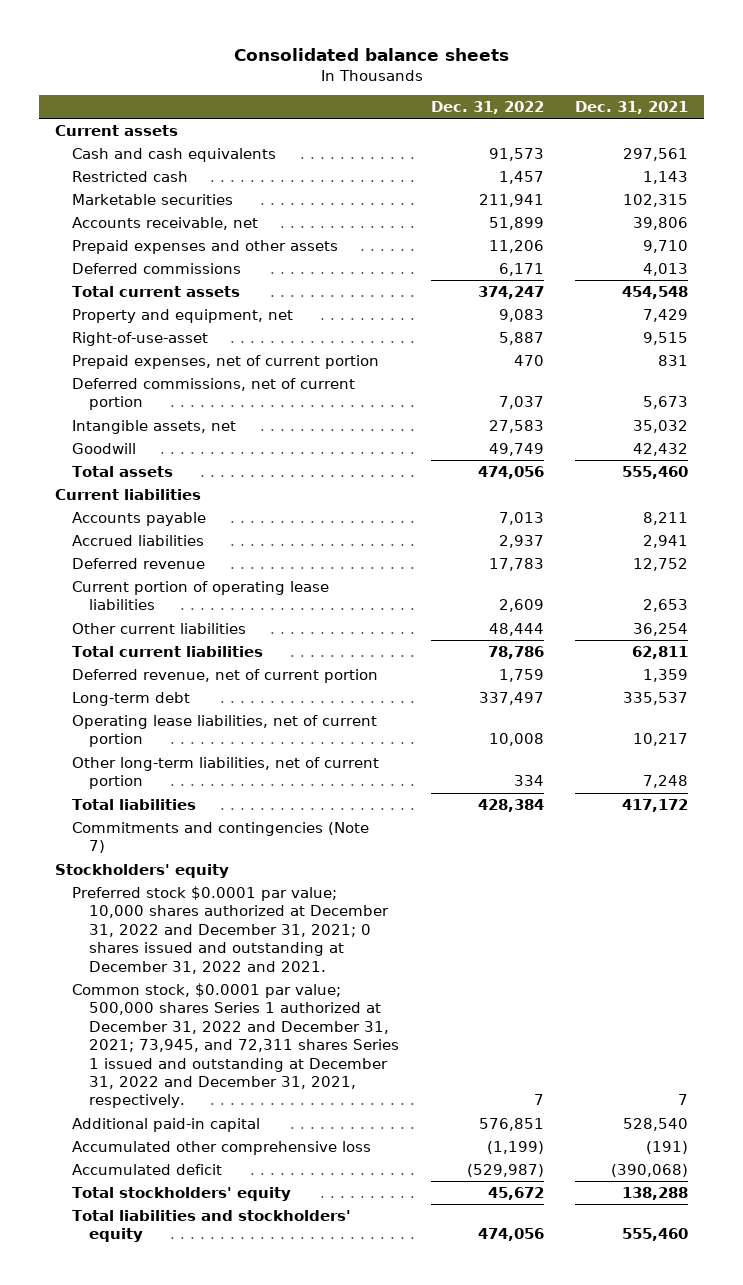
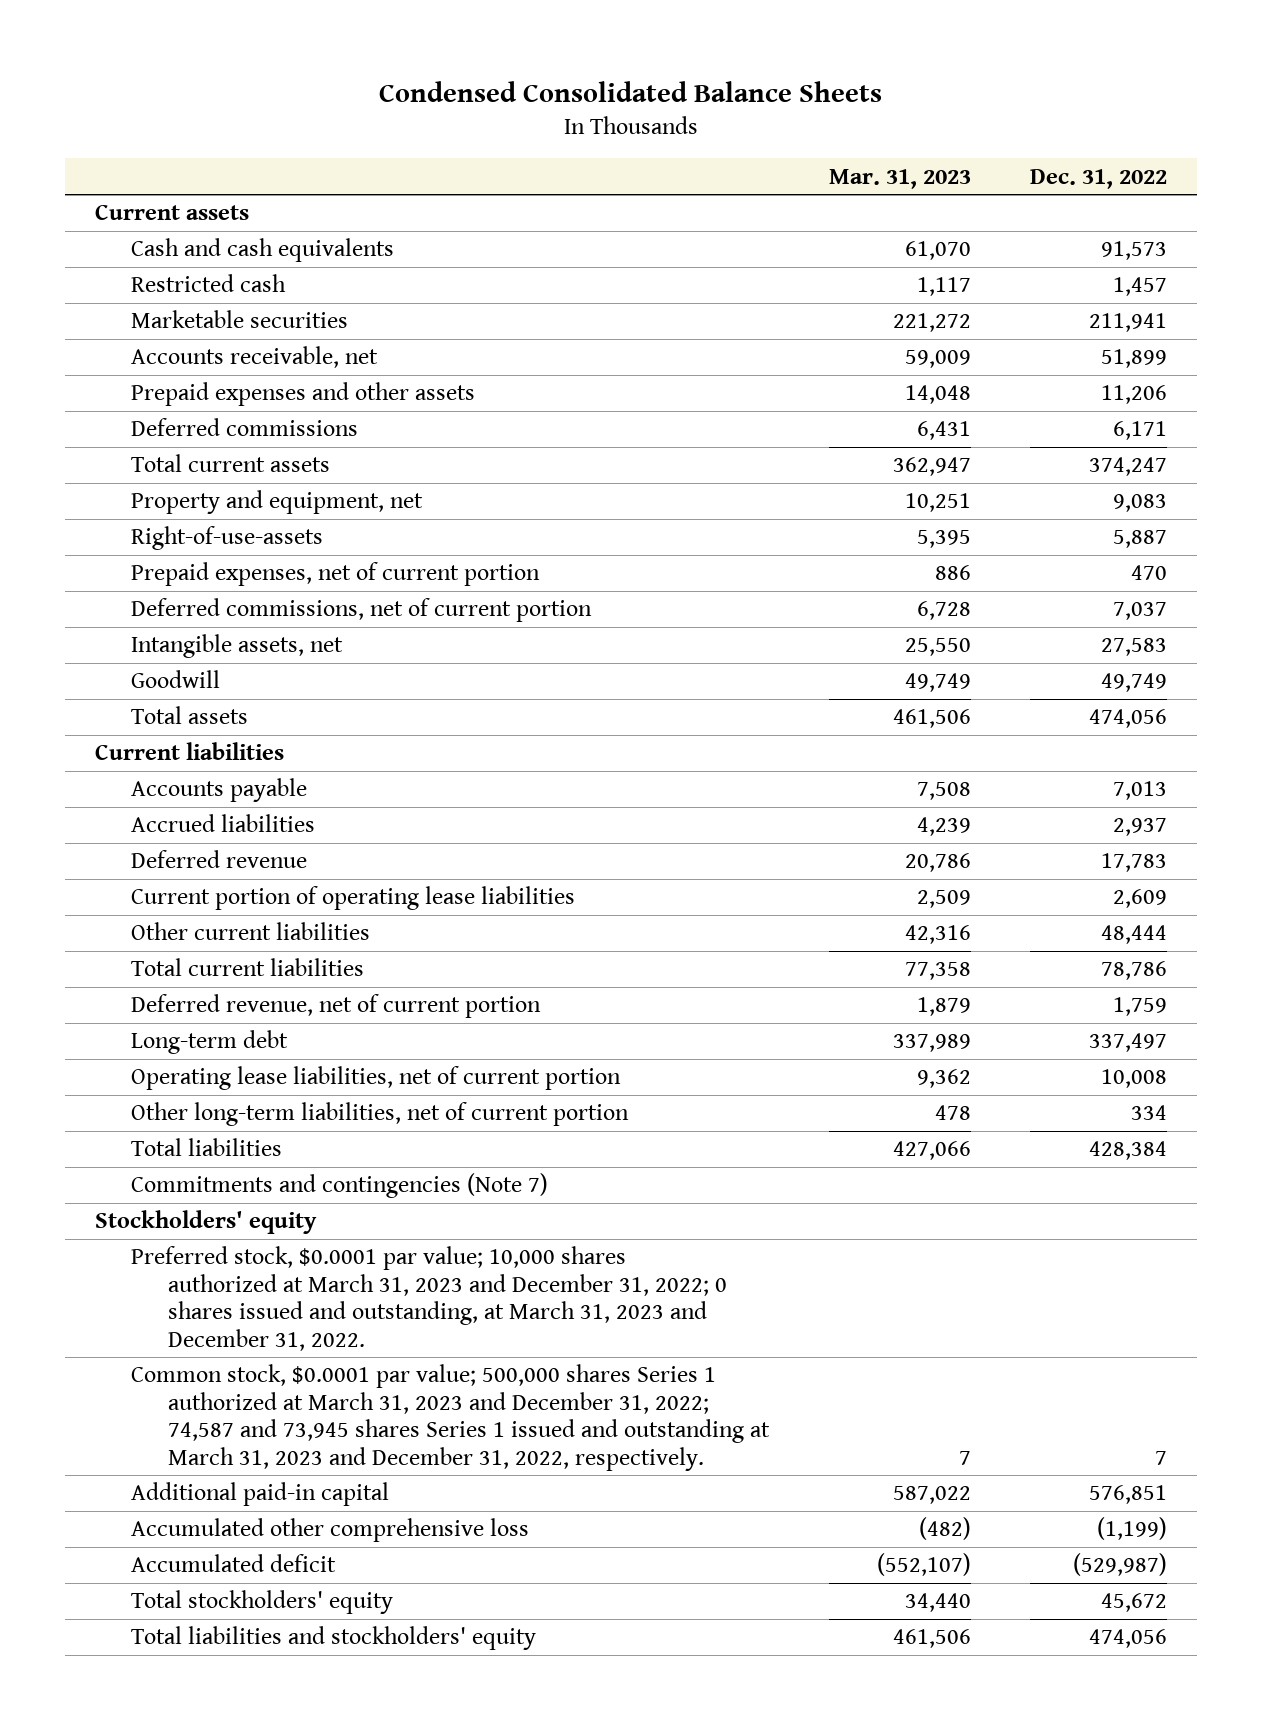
[233,48,509,62] Consolidated balance sheets -> [379,81,883,103] Condensed Consolidated Balance Sheets
[575,100,689,114] Dec. 31, 2021 -> none
none -> [828,168,971,189] Mar. 31, 2023
[72,331,209,346] Right-of-use-asset -> [131,526,324,551] Right-of-use-assets
[72,885,390,974] Preferred stock $0.0001 par value; 10,000 shares authorized at December 31, 2022 and December 31, 2021; 0 shares issued and outstanding at December 31, 2022 and 2021. -> [131,1246,728,1351] Preferred stock, $0.0001 par value; 10,000 shares authorized at March 31, 2023 and December 31, 2022; 0 shares issued and outstanding, at March 31, 2023 and December 31, 2022.
[72,982,400,1109] Common stock, $0.0001 par value; 500,000 shares Series 1 authorized at December 31, 2022 and December 31, 2021; 73,945, and 72,311 shares Series 1 issued and outstanding at December 31, 2022 and December 31, 2021, respectively. -> [131,1364,771,1471] Common stock, $0.0001 par value; 500,000 shares Series 1 authorized at March 31, 2023 and December 31, 2022; 74,587 and 73,945 shares Series 1 issued and outstanding at March 31, 2023 and December 31, 2022, respectively.

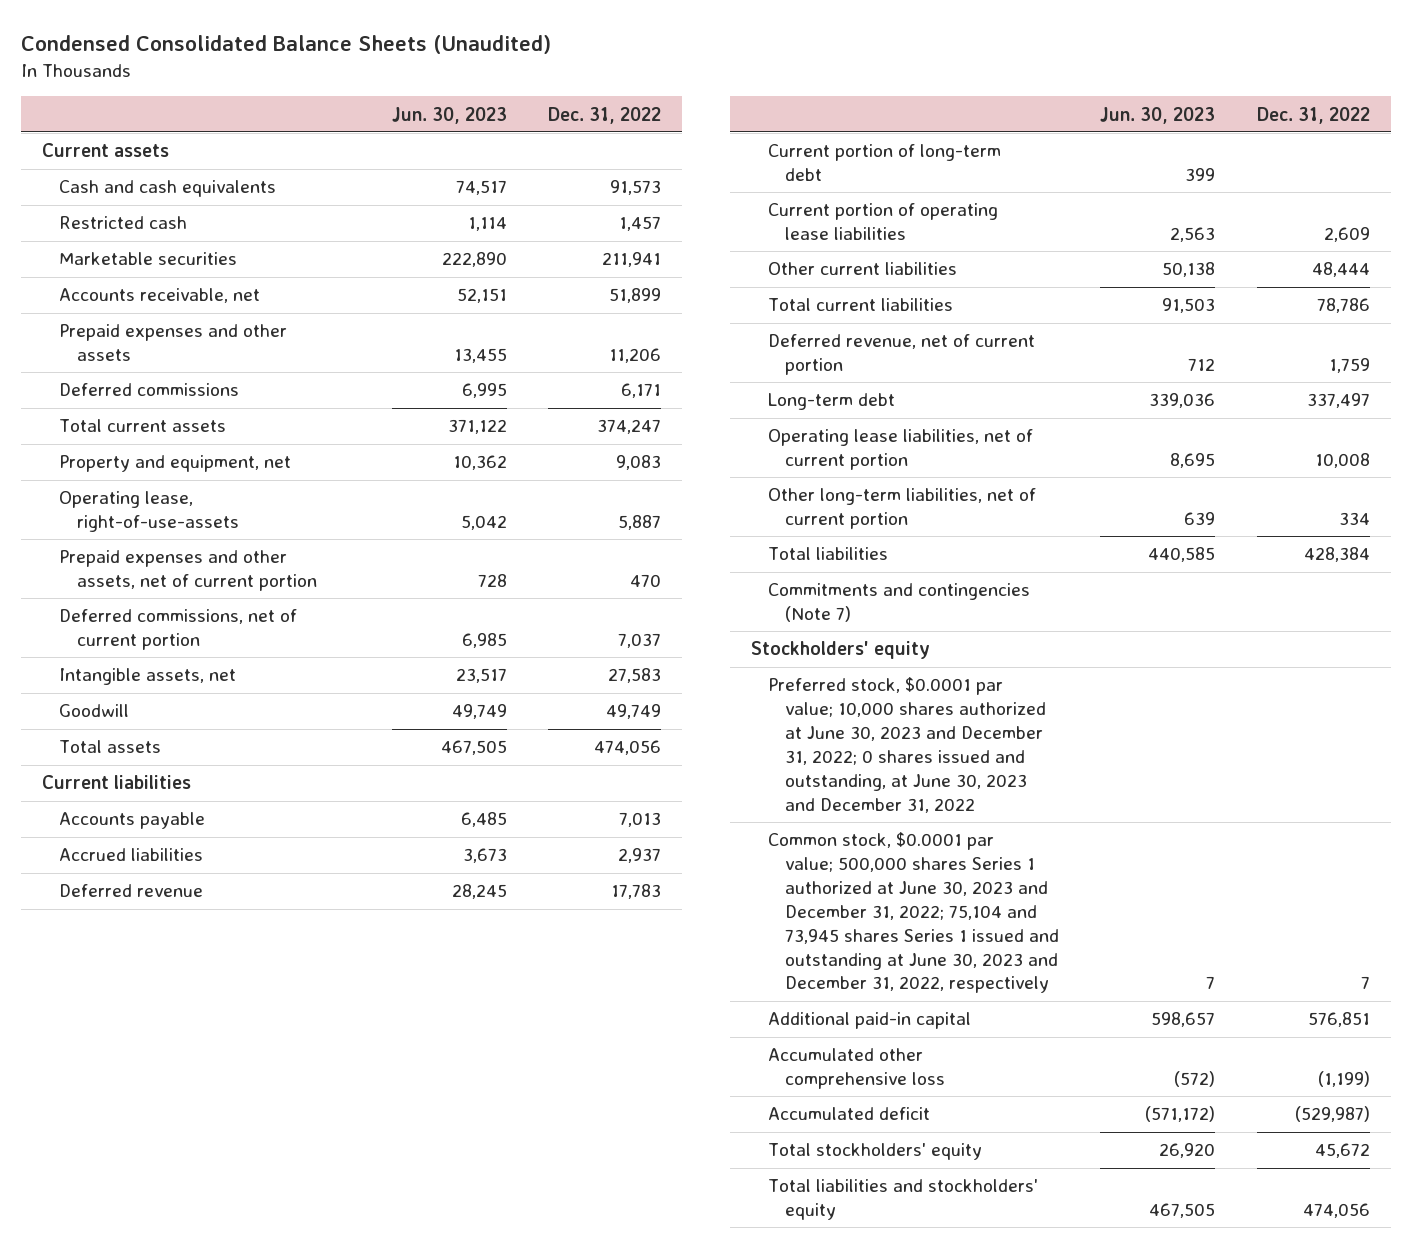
[379,81,883,103] Condensed Consolidated Balance Sheets -> [21,35,552,55] Condensed Consolidated Balance Sheets (Unaudited)
[828,168,971,189] Mar. 31, 2023 -> none
none -> [391,106,507,124] Jun. 30, 2023
[131,526,324,551] Right-of-use-assets -> [59,491,239,533] Operating lease, right-of-use-assets
[131,562,541,587] Prepaid expenses, net of current portion -> [59,550,317,592] Prepaid expenses and other assets, net of current portion
none -> [767,144,1001,182] Current portion of long-term debt
[131,1246,728,1351] Preferred stock, $0.0001 par value; 10,000 shares authorized at March 31, 2023 and December 31, 2022; 0 shares issued and outstanding, at March 31, 2023 and December 31, 2022. -> [767,677,1047,813] Preferred stock, $0.0001 par value; 10,000 shares authorized at June 30, 2023 and December 31, 2022; 0 shares issued and outstanding, at June 30, 2023 and December 31, 2022
[131,1364,771,1471] Common stock, $0.0001 par value; 500,000 shares Series 1 authorized at March 31, 2023 and December 31, 2022; 74,587 and 73,945 shares Series 1 issued and outstanding at March 31, 2023 and December 31, 2022, respectively. -> [767,832,1060,994] Common stock, $0.0001 par value; 500,000 shares Series 1 authorized at June 30, 2023 and December 31, 2022; 75,104 and 73,945 shares Series 1 issued and outstanding at June 30, 2023 and December 31, 2022, respectively

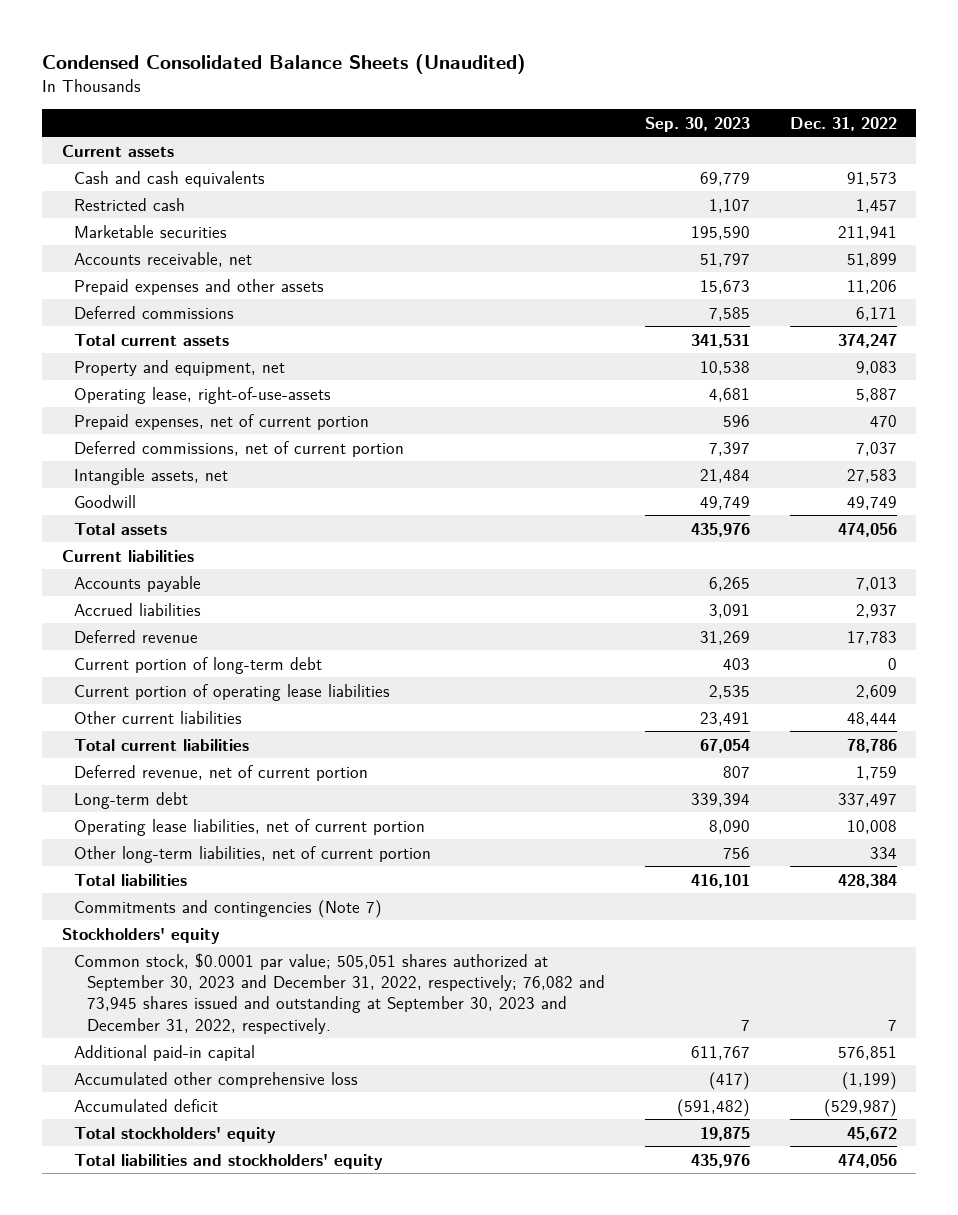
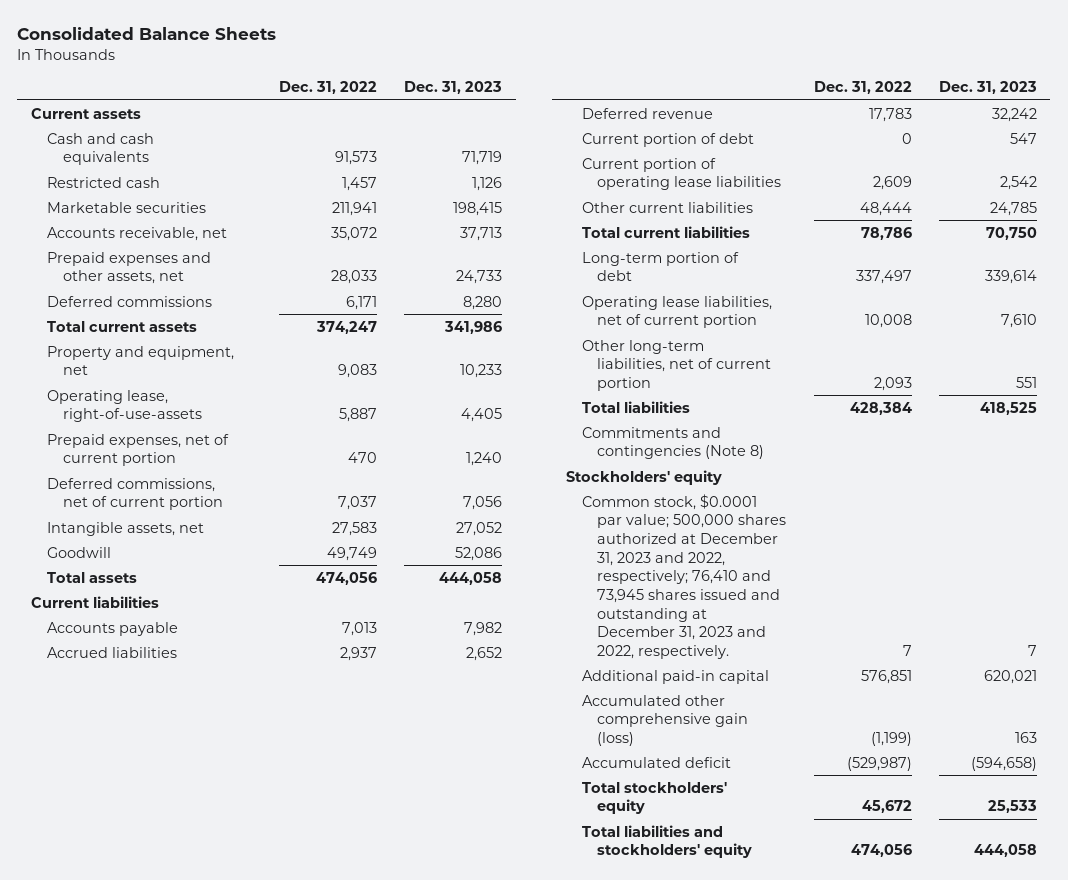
[41,53,526,74] Condensed Consolidated Balance Sheets (Unaudited) -> [17,27,277,41] Consolidated Balance Sheets
[644,116,750,132] Sep. 30, 2023 -> none
none -> [403,81,502,95] Dec. 31, 2023
[846,252,897,267] 51,899 -> [330,226,377,241] 35,072
[74,278,325,295] Prepaid expenses and other assets -> [46,251,211,285] Prepaid expenses and other assets, net
[846,279,897,294] 11,206 -> [330,270,377,285] 28,033
[74,656,323,674] Current portion of long-term debt -> [581,132,754,147] Current portion of debt
[74,764,369,781] Deferred revenue, net of current portion -> none
[74,791,189,809] Long-term debt -> [581,251,739,282] Long-term portion of debt
[869,846,897,859] 334 -> [873,377,912,392] 2,093
[74,899,383,918] Commitments and contingencies (Note 7) -> [581,426,765,460] Commitments and contingencies (Note 8)
[74,952,606,1034] Common stock, $0.0001 par value; 505,051 shares authorized at September 30, 2023 and December 31, 2022, respectively; 76,082 and 73,945 shares issued and outstanding at September 30, 2023 and December 31, 2022, respectively. -> [581,493,787,659] Common stock, $0.0001 par value; 500,000 shares authorized at December 31, 2023 and 2022, respectively; 76,410 and 73,945 shares issued and outstanding at December 31, 2023 and 2022, respectively.
[74,1071,359,1088] Accumulated other comprehensive loss -> [581,694,749,747] Accumulated other comprehensive gain (loss)

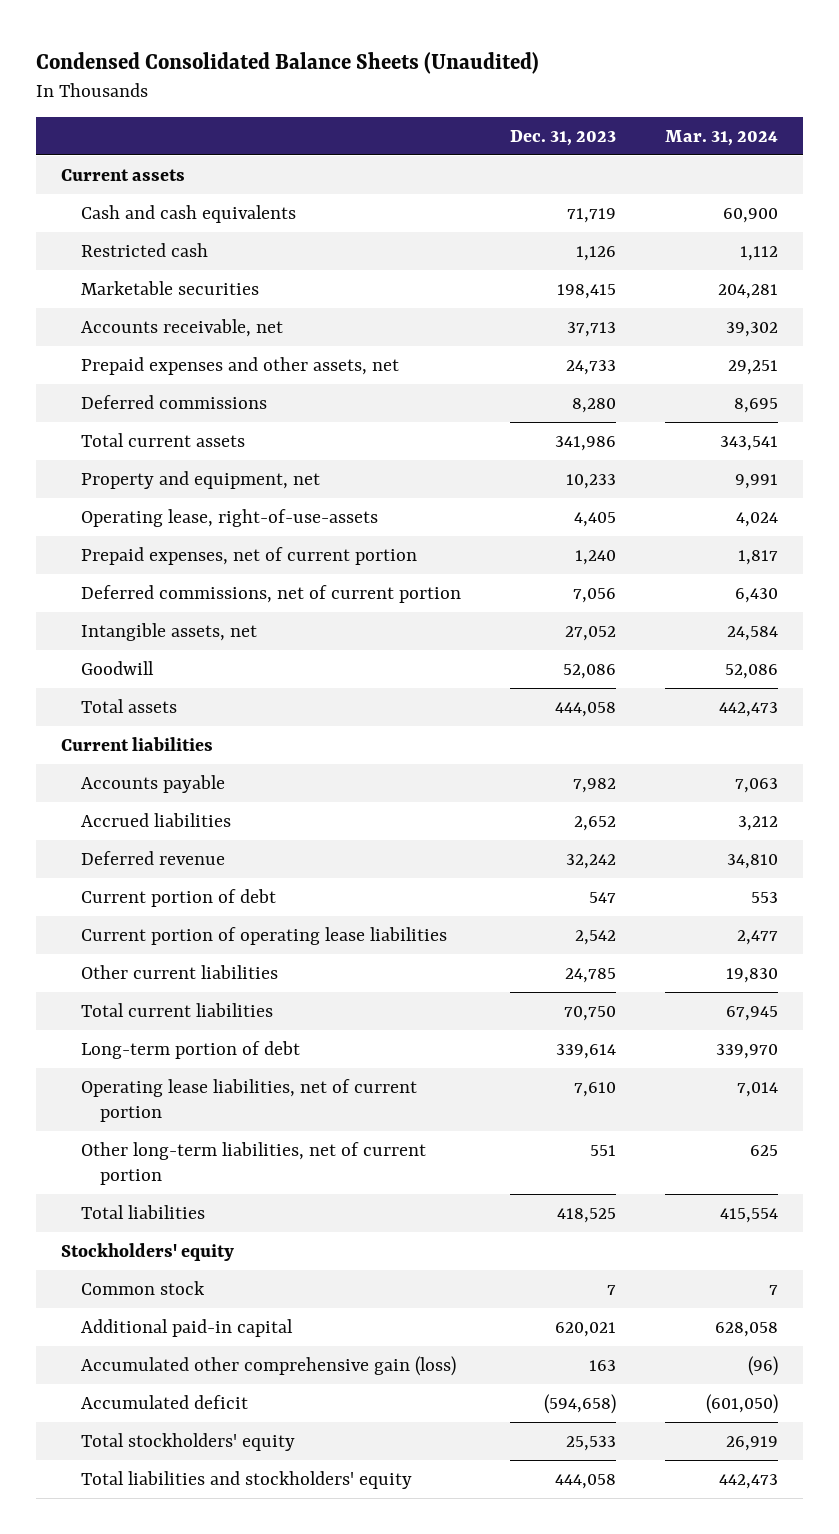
[17,27,277,41] Consolidated Balance Sheets -> [36,51,540,74] Condensed Consolidated Balance Sheets (Unaudited)
[278,81,377,95] Dec. 31, 2022 -> none
none -> [665,129,779,146] Mar. 31, 2024
[581,426,765,460] Commitments and contingencies (Note 8) -> none
[581,493,787,659] Common stock, $0.0001 par value; 500,000 shares authorized at December 31, 2023 and 2022, respectively; 76,410 and 73,945 shares issued and outstanding at December 31, 2023 and 2022, respectively. -> [80,1280,205,1295] Common stock

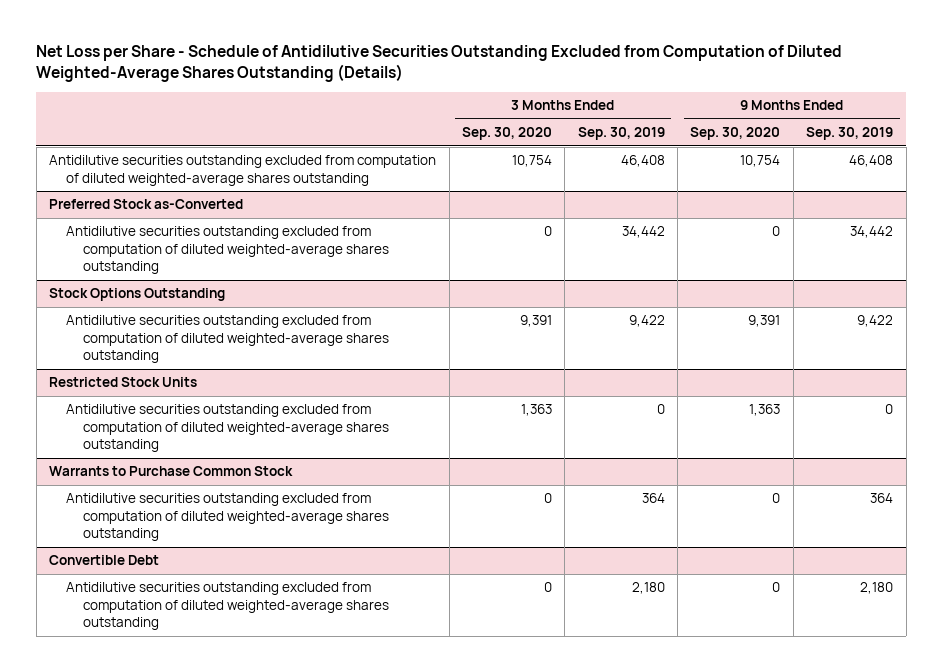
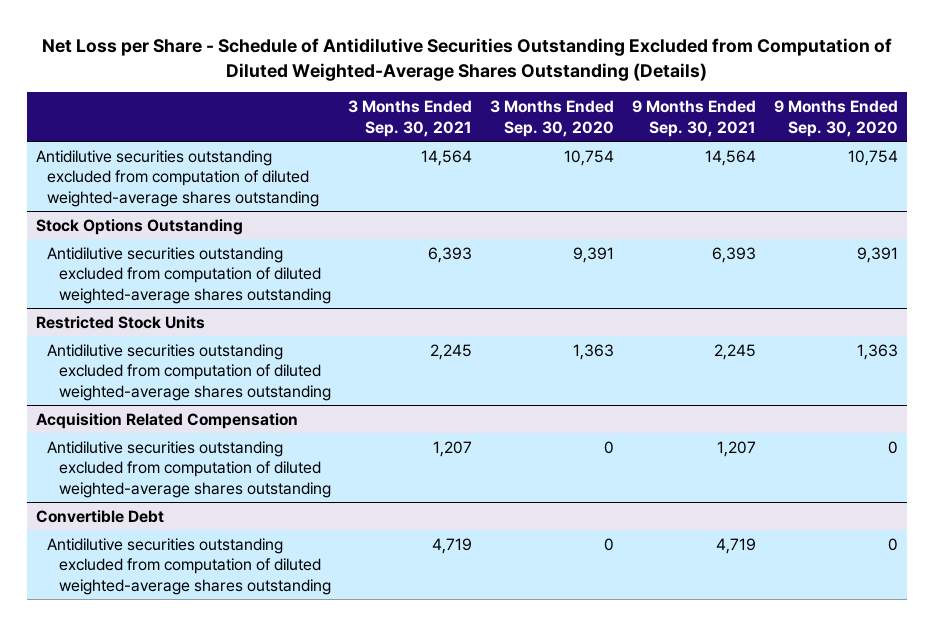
[577,127,665,141] Sep. 30, 2019 -> none
[806,127,894,141] Sep. 30, 2019 -> none
none -> [348,100,473,137] 3 Months Ended Sep. 30, 2021
none -> [632,100,757,137] 9 Months Ended Sep. 30, 2021
[49,199,244,210] Preferred Stock as-Converted -> none
[66,226,390,275] Antidilutive securities outstanding excluded from computation of diluted weighted-average shares outstanding -> none
[49,466,294,477] Warrants to Purchase Common Stock -> none
none -> [36,412,299,429] Acquisition Related Compensation

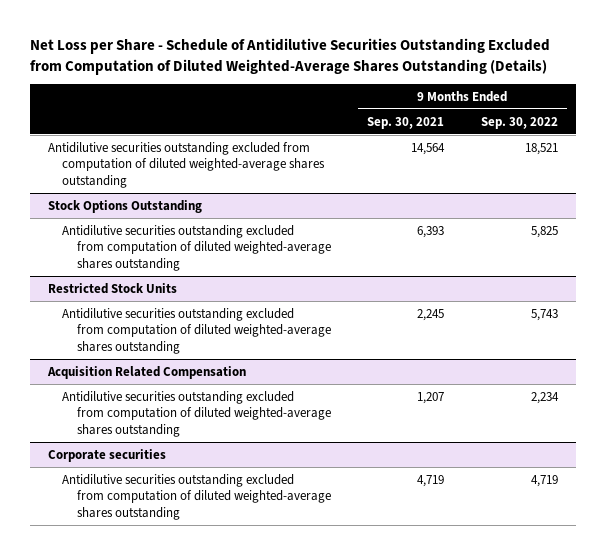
[348,100,473,137] 3 Months Ended Sep. 30, 2021 -> none
[490,100,615,137] 3 Months Ended Sep. 30, 2020 -> none
[774,100,899,137] 9 Months Ended Sep. 30, 2020 -> none
none -> [480,116,558,129] Sep. 30, 2022
[36,509,165,523] Convertible Debt -> [48,448,167,462] Corporate securities

